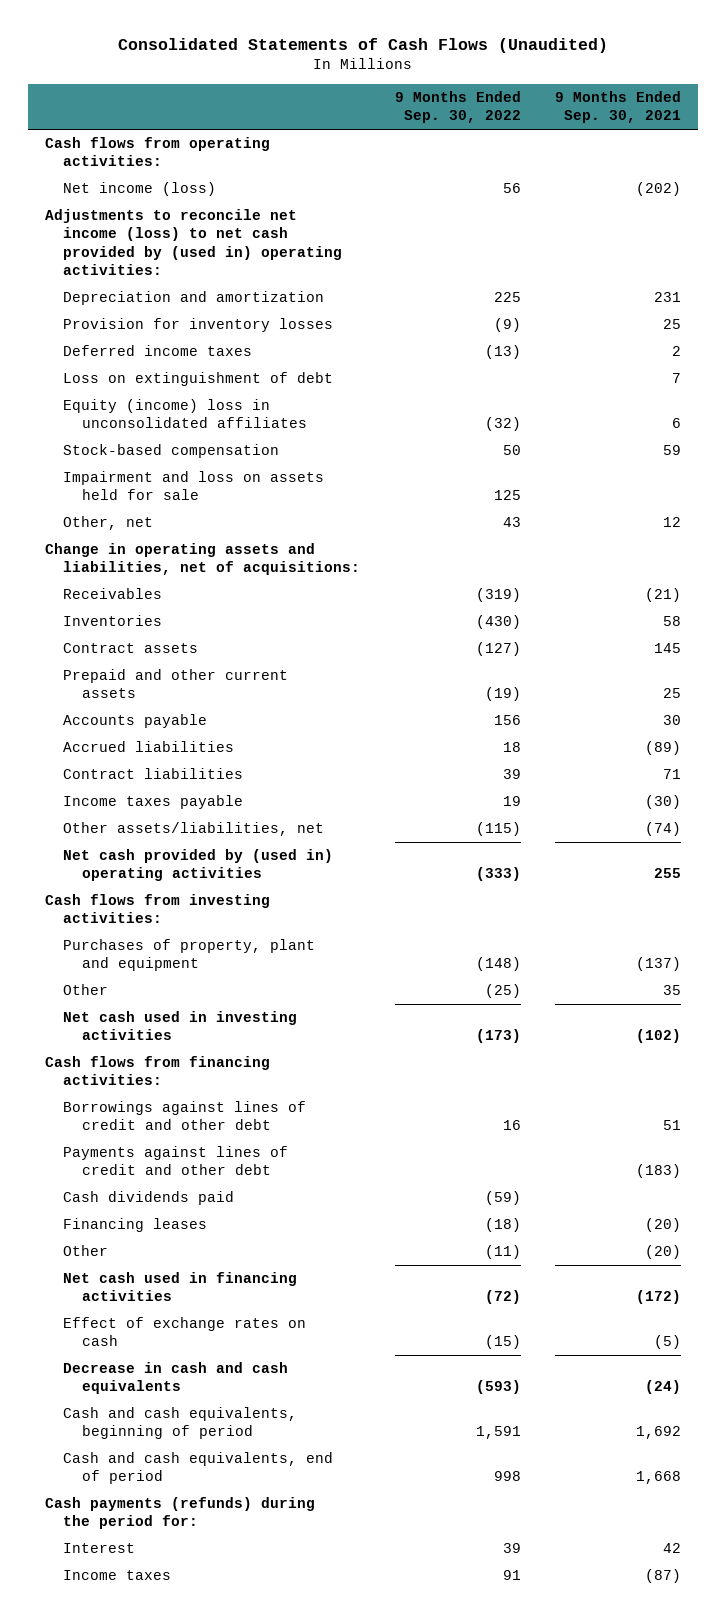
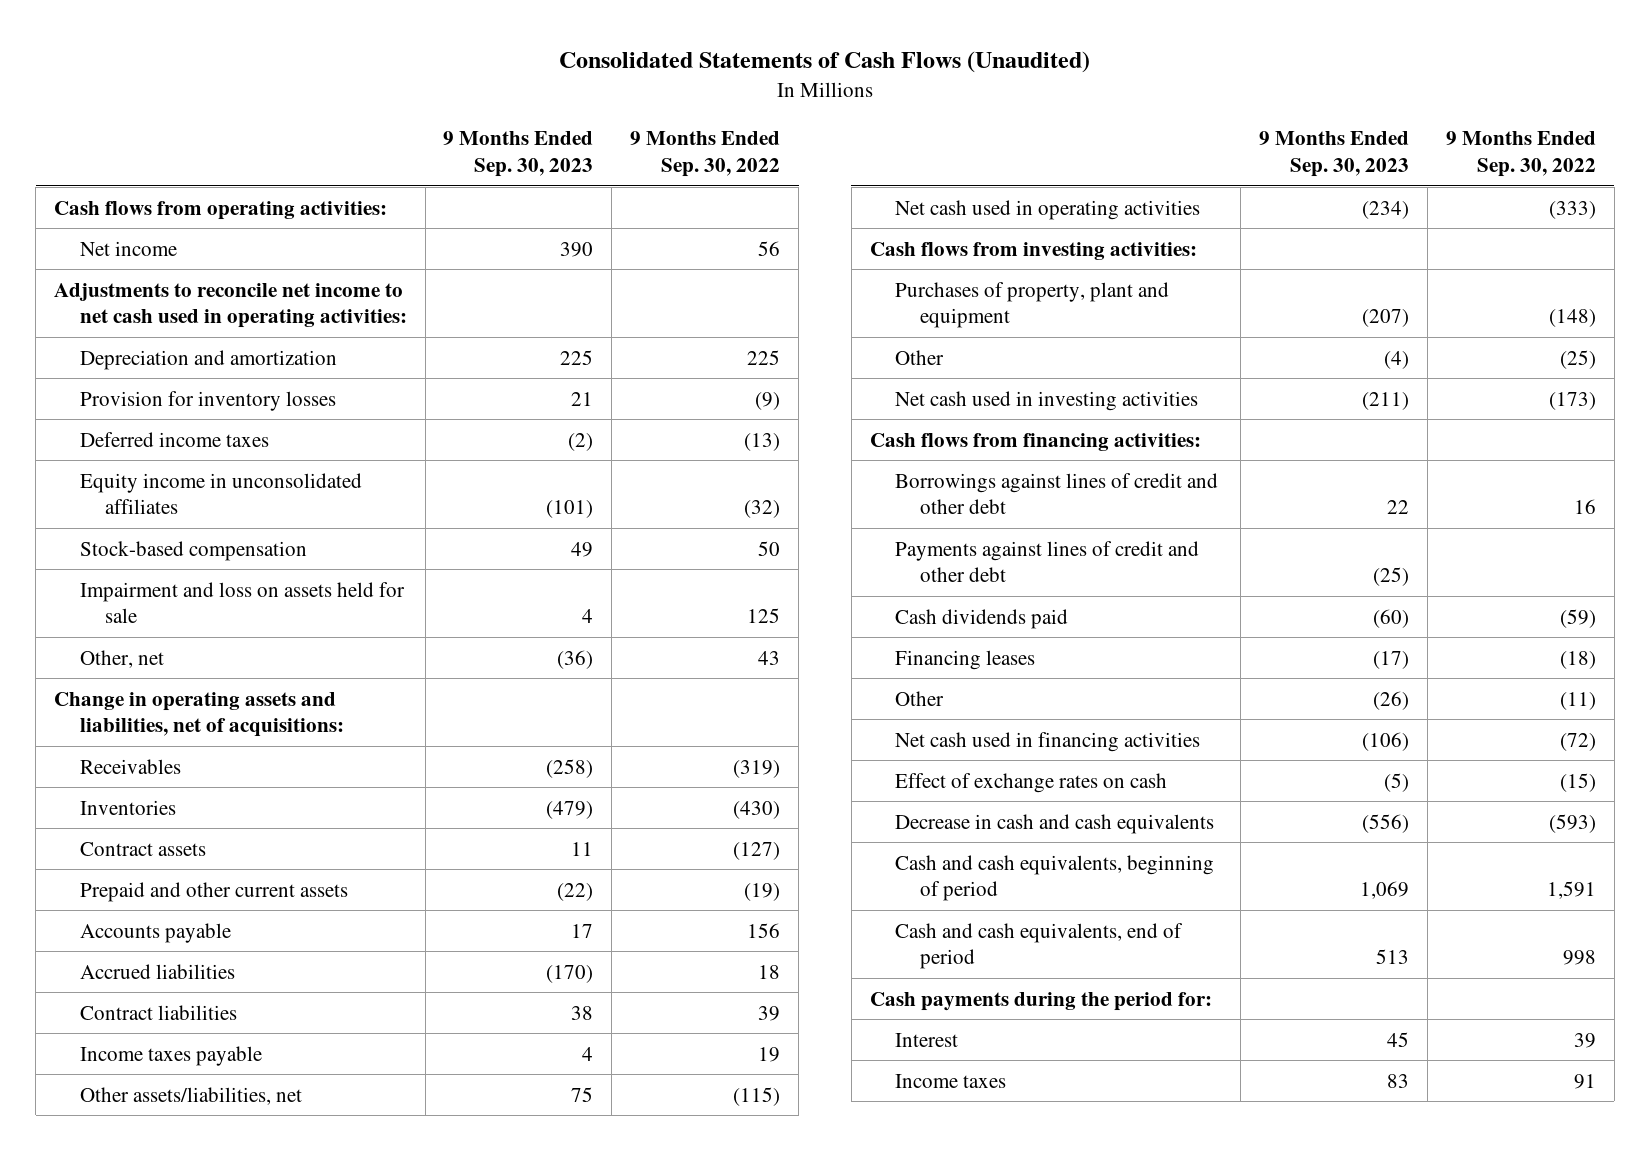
[554,90,681,124] 9 Months Ended Sep. 30, 2021 -> none
none -> [443,131,594,177] 9 Months Ended Sep. 30, 2023
[63,182,217,197] Net income (loss) -> [79,240,177,256] Net income
[45,209,343,276] Adjustments to reconcile net income (loss) to net cash provided by (used in) operating activities: -> [54,282,407,329] Adjustments to reconcile net income to net cash used in operating activities:
[63,372,334,387] Loss on extinguishment of debt -> none
[63,399,307,429] Equity (income) loss in unconsolidated affiliates -> [79,472,362,515] Equity income in unconsolidated affiliates
[63,849,334,882] Net cash provided by (used in) operating activities -> [894,199,1200,220] Net cash used in operating activities
[45,1497,316,1530] Cash payments (refunds) during the period for: -> [869,991,1212,1011] Cash payments during the period for:

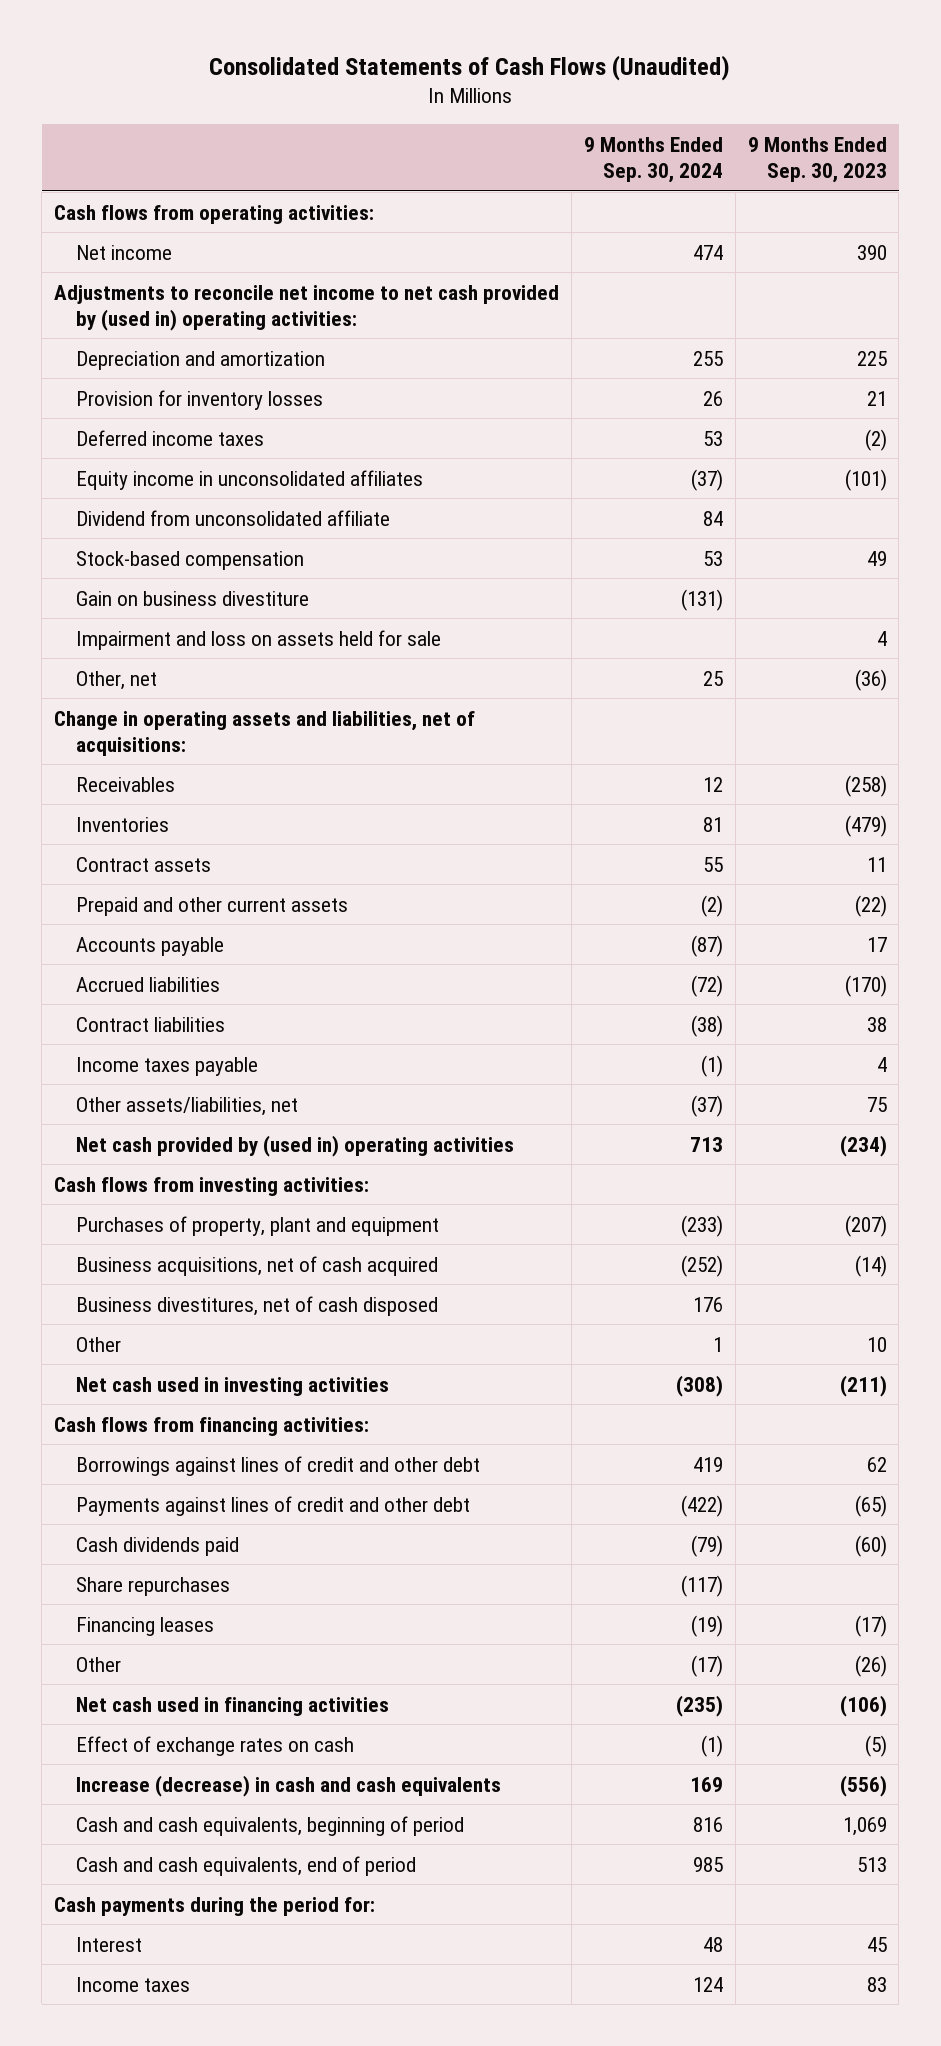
[630,131,781,177] 9 Months Ended Sep. 30, 2022 -> none
none -> [583,136,723,184] 9 Months Ended Sep. 30, 2024
[54,282,407,329] Adjustments to reconcile net income to net cash used in operating activities: -> [54,284,560,331] Adjustments to reconcile net income to net cash provided by (used in) operating activities:
none -> [76,509,391,526] Dividend from unconsolidated affiliate
none -> [76,590,310,606] Gain on business divestiture
[894,199,1200,220] Net cash used in operating activities -> [76,1134,515,1157] Net cash provided by (used in) operating activities
none -> [76,1255,439,1276] Business acquisitions, net of cash acquired
none -> [76,1295,439,1316] Business divestitures, net of cash disposed
[1383,350,1409,369] (4) -> [866,1336,887,1352] 10
[1386,500,1409,515] 22 -> [866,1456,887,1472] 62
[1372,567,1409,587] (25) -> [854,1494,887,1517] (65)
none -> [76,1576,231,1596] Share repurchases
[894,813,1214,834] Decrease in cash and cash equivalents -> [76,1774,502,1797] Increase (decrease) in cash and cash equivalents

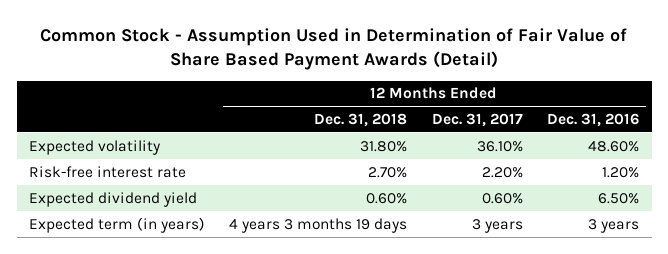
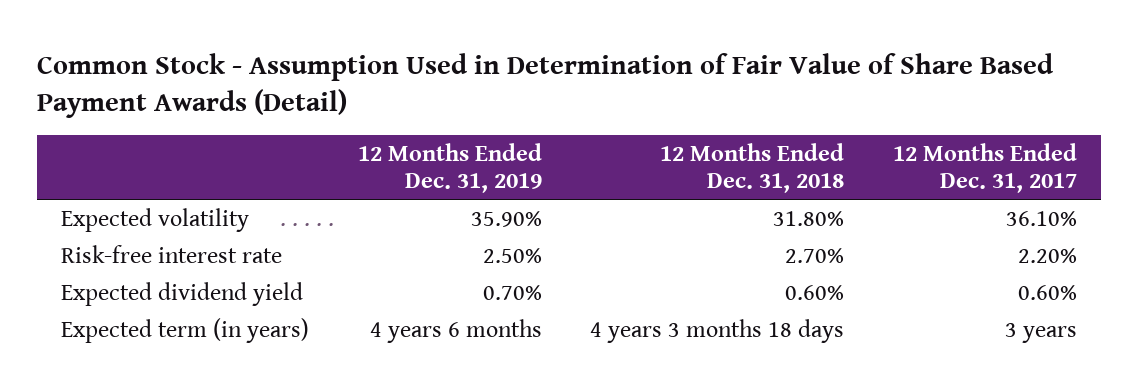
[547,112,640,127] Dec. 31, 2016 -> none
none -> [357,142,542,194] 12 Months Ended Dec. 31, 2019
[229,217,408,233] 4 years 3 months 19 days -> [590,318,845,343] 4 years 3 months 18 days

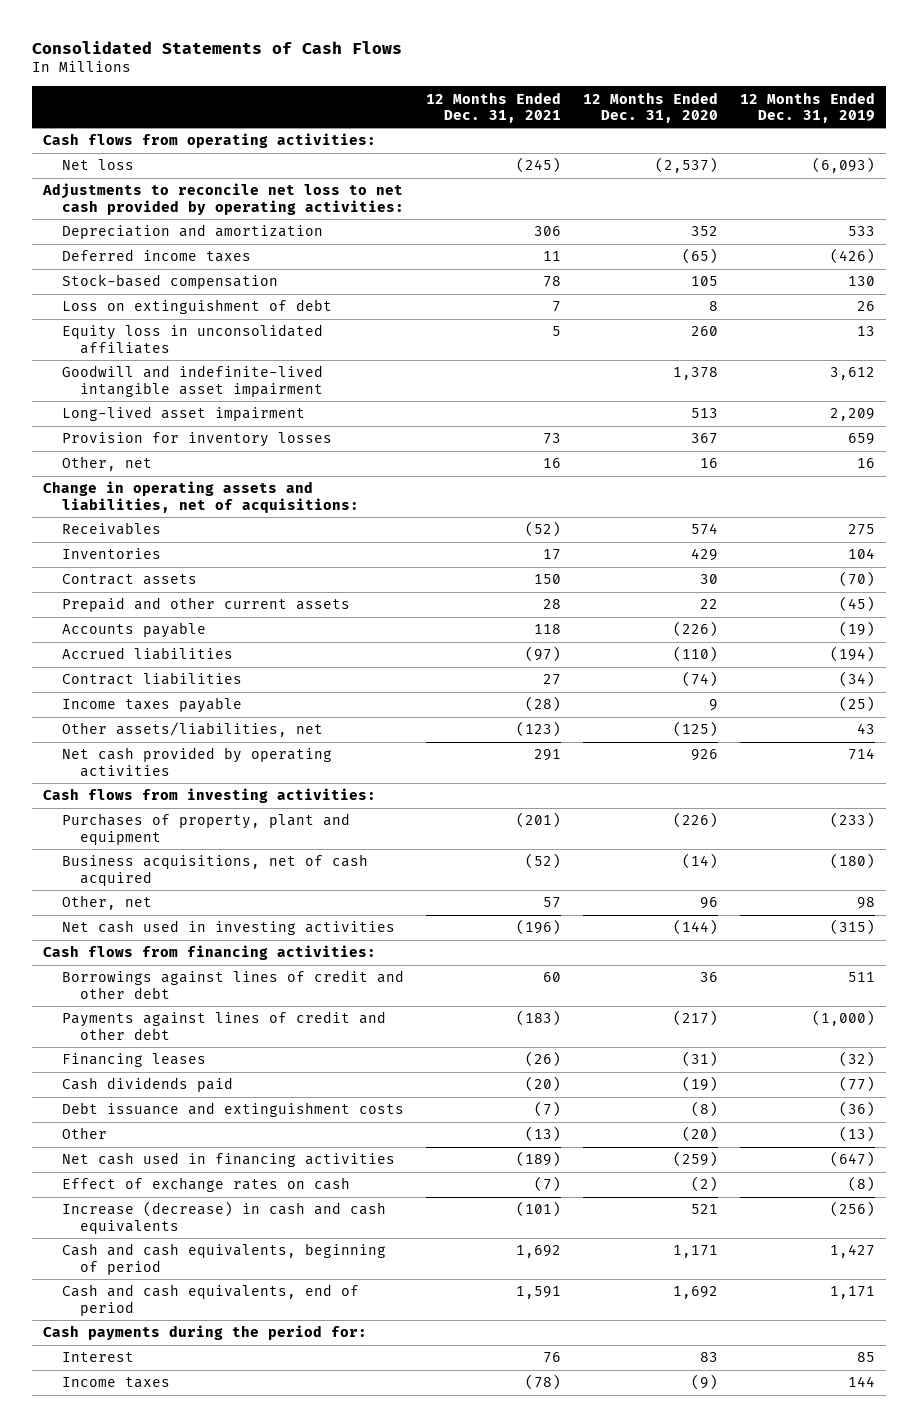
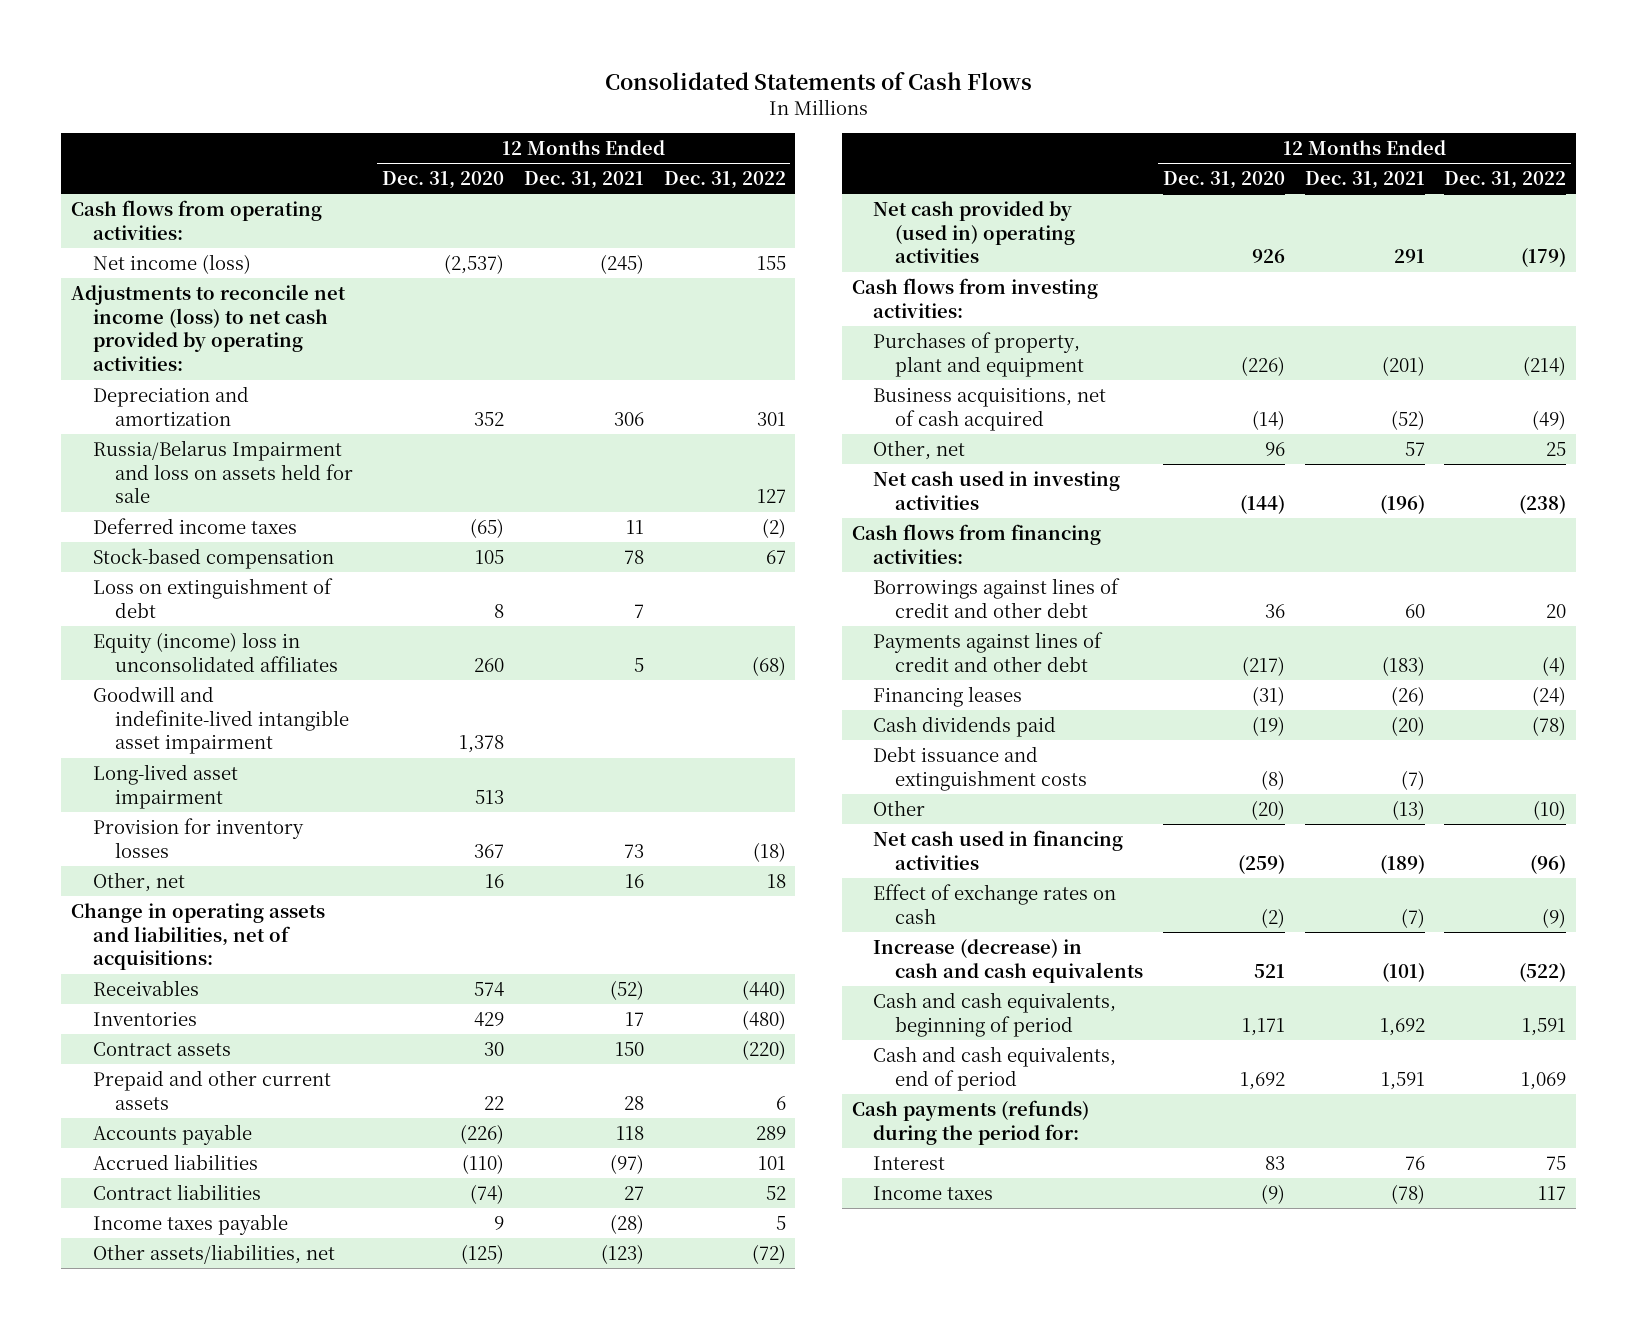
[740,91,876,124] 12 Months Ended Dec. 31, 2019 -> none
none -> [663,170,786,189] Dec. 31, 2022
[61,159,134,171] Net loss -> [92,253,251,274] Net income (loss)
[41,183,404,215] Adjustments to reconcile net loss to net cash provided by operating activities: -> [70,283,346,372] Adjustments to reconcile net income (loss) to net cash provided by operating activities:
none -> [92,439,353,504] Russia/Belarus Impairment and loss on assets held for sale
[61,324,323,354] Equity loss in unconsolidated affiliates -> [92,631,338,672] Equity (income) loss in unconsolidated affiliates
[61,747,332,777] Net cash provided by operating activities -> [873,200,1076,264] Net cash provided by (used in) operating activities
[42,1325,367,1341] Cash payments during the period for: -> [851,1099,1089,1145] Cash payments (refunds) during the period for:

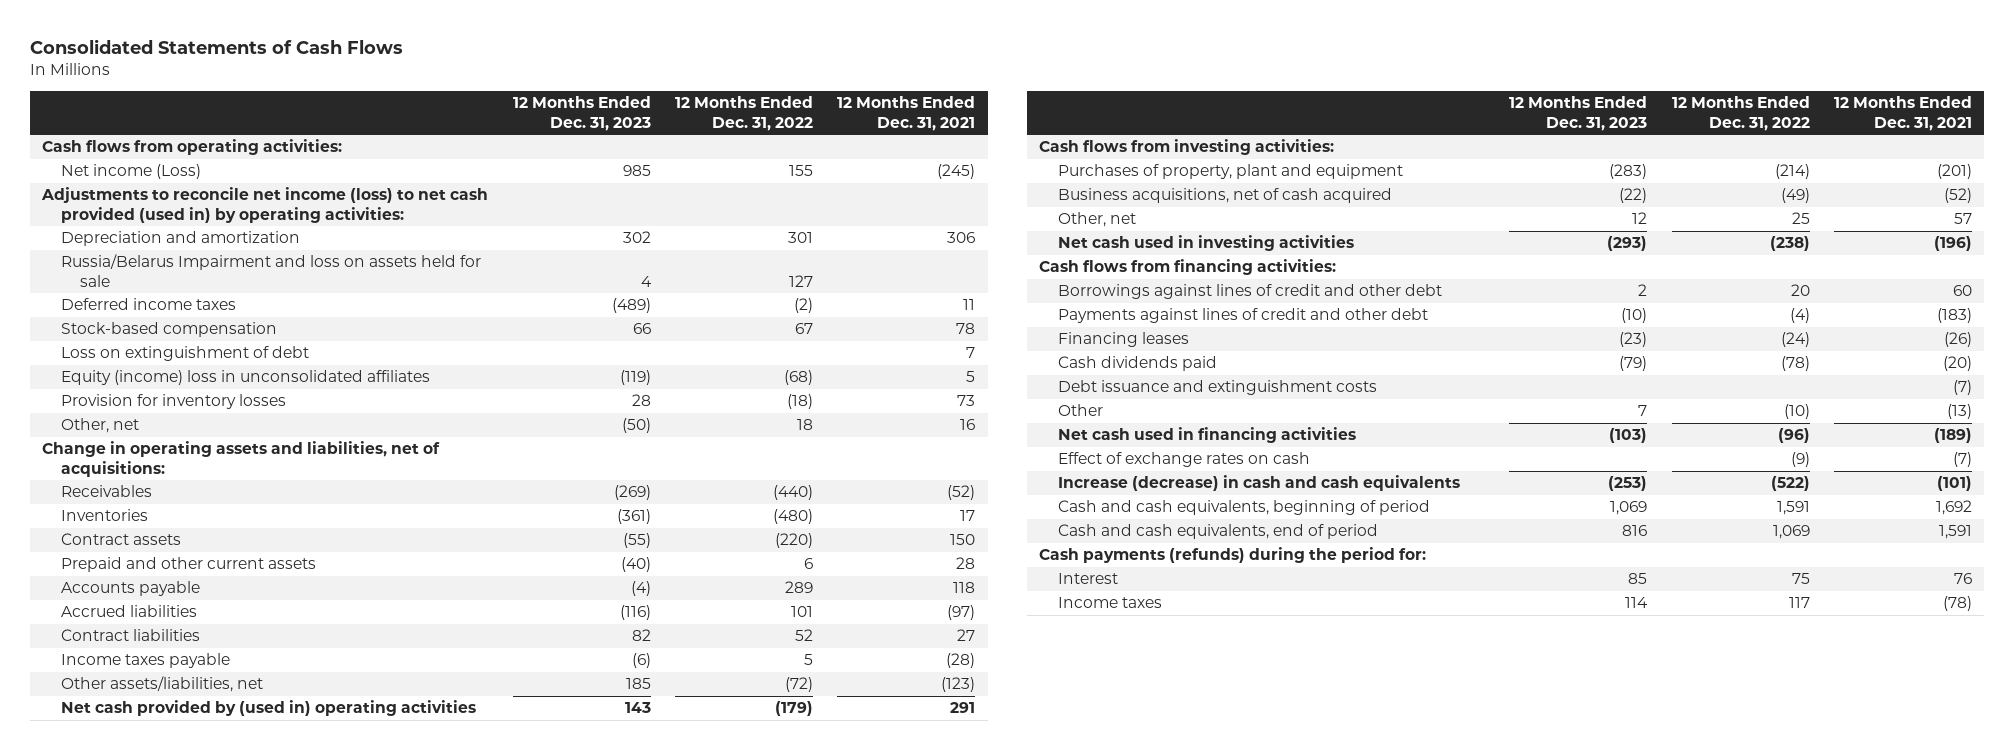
[382,170,505,189] Dec. 31, 2020 -> none
none -> [512,96,651,131] 12 Months Ended Dec. 31, 2023
[92,253,251,274] Net income (loss) -> [61,164,202,180] Net income (Loss)
[70,283,346,372] Adjustments to reconcile net income (loss) to net cash provided by operating activities: -> [41,187,489,223] Adjustments to reconcile net income (loss) to net cash provided (used in) by operating activities:
[92,685,349,755] Goodwill and indefinite-lived intangible asset impairment -> none
[92,763,238,809] Long-lived asset impairment -> none

